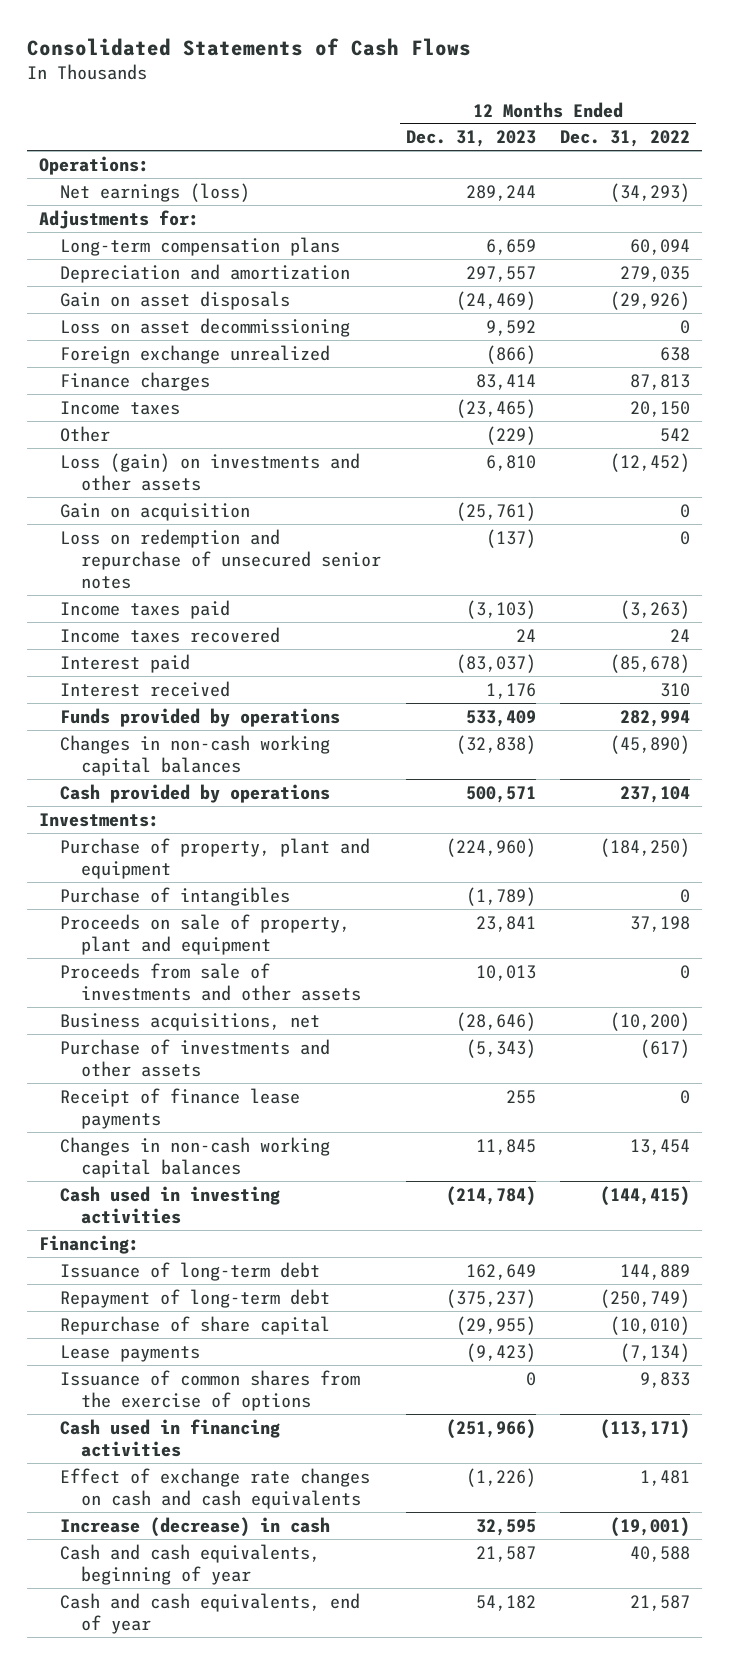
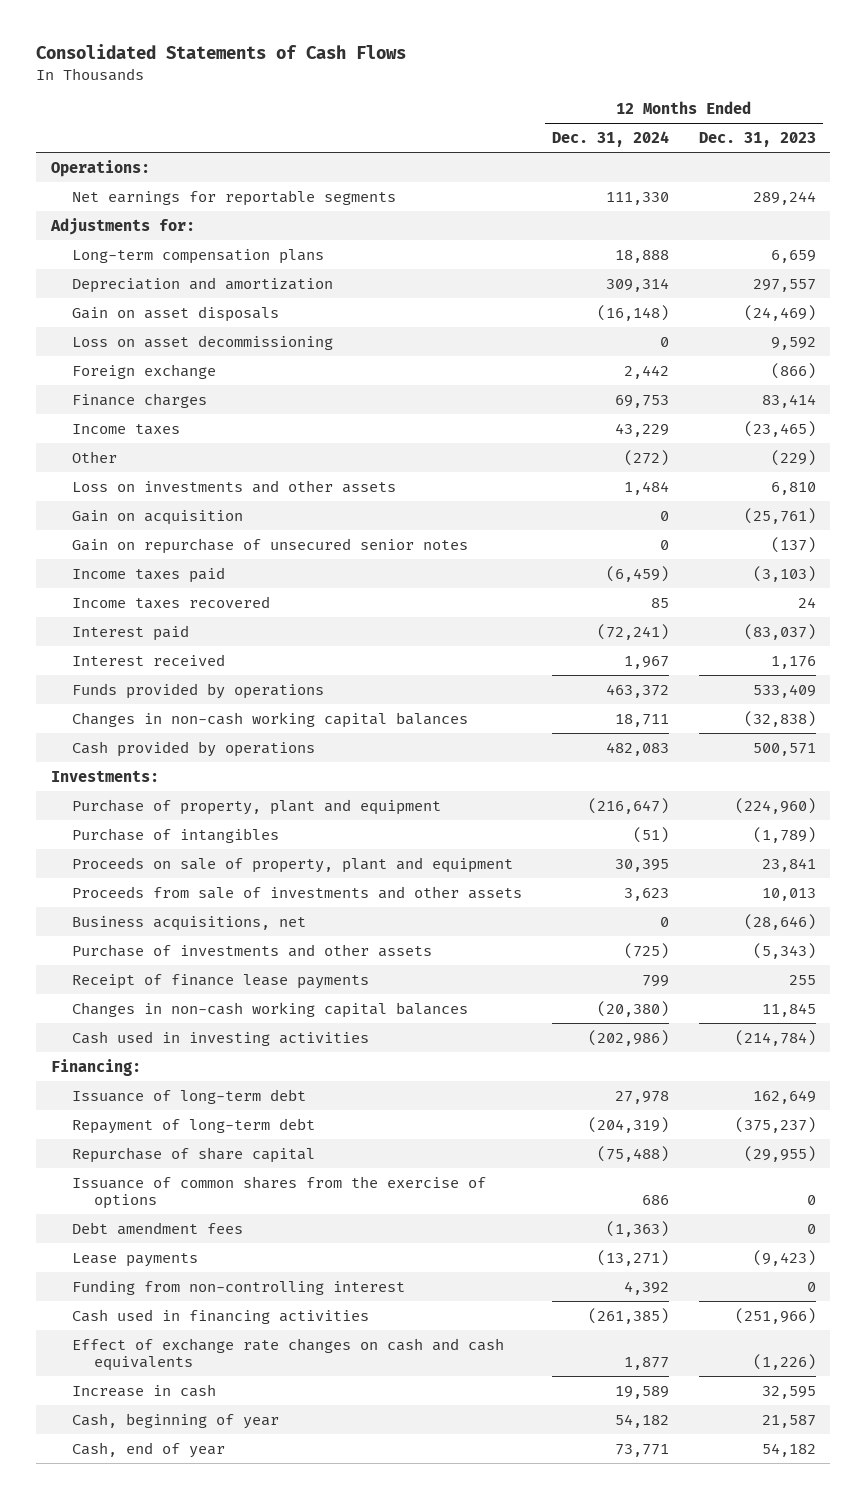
[559,130,690,148] Dec. 31, 2022 -> none
none -> [551,130,669,147] Dec. 31, 2024
[60,182,251,202] Net earnings (loss) -> [72,189,397,206] Net earnings for reportable segments
[60,344,331,364] Foreign exchange unrealized -> [72,363,217,379] Foreign exchange
[60,452,361,491] Loss (gain) on investments and other assets -> [72,479,397,493] Loss on investments and other assets
[60,528,382,590] Loss on redemption and repurchase of unsecured senior notes -> [72,537,469,554] Gain on repurchase of unsecured senior notes
none -> [72,1221,244,1235] Debt amendment fees
[60,1344,201,1362] Lease payments -> [72,1252,199,1267] Lease payments
none -> [72,1279,406,1295] Funding from non-controlling interest
[60,1516,331,1537] Increase (decrease) in cash -> [72,1383,217,1397] Increase in cash
[60,1543,321,1585] Cash and cash equivalents, beginning of year -> [72,1412,280,1429] Cash, beginning of year
[60,1592,361,1634] Cash and cash equivalents, end of year -> [72,1441,226,1458] Cash, end of year

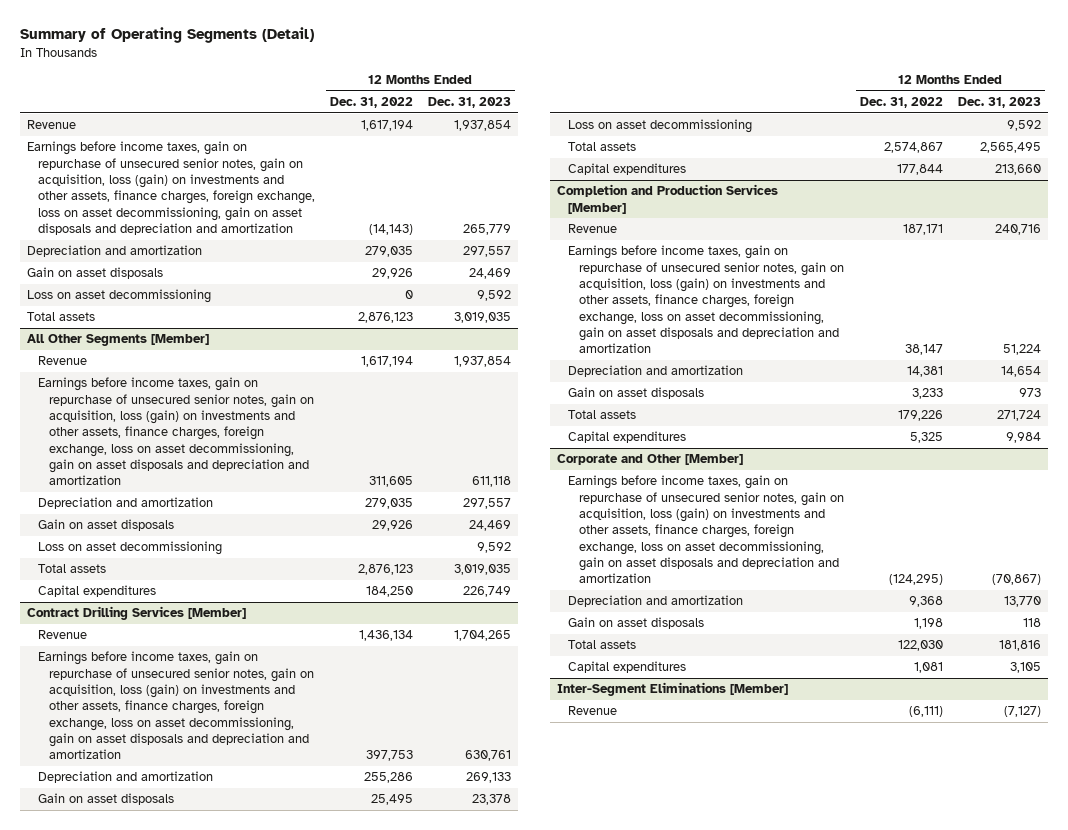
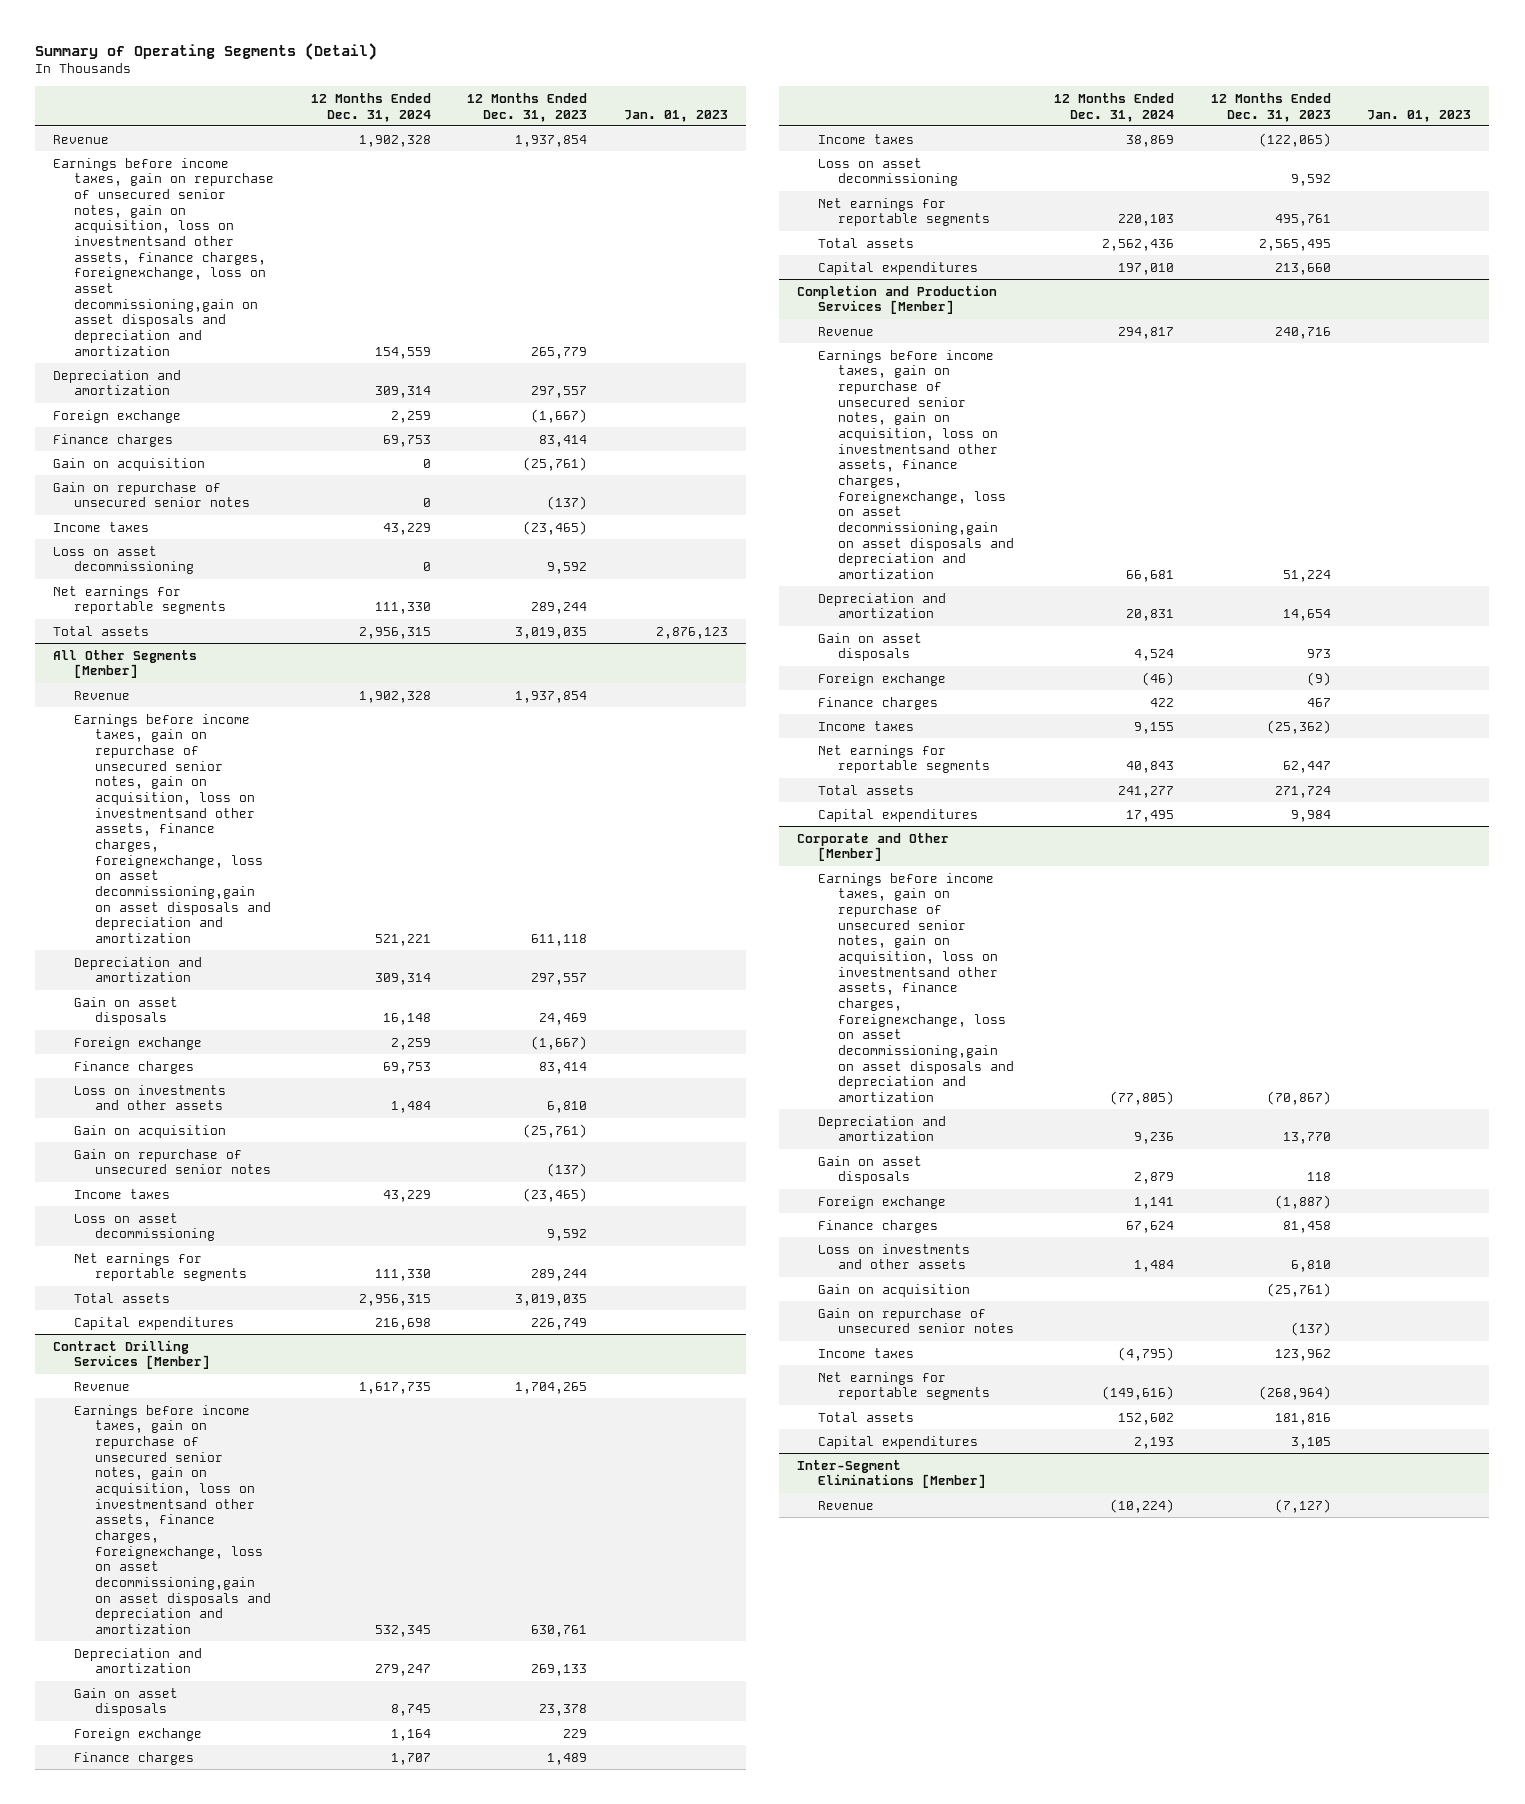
[330,97,414,109] Dec. 31, 2022 -> none
none -> [310,92,431,122] 12 Months Ended Dec. 31, 2024
none -> [623,109,728,122] Jan. 01, 2023
[27,141,316,235] Earnings before income taxes, gain on repurchase of unsecured senior notes, gain on acquisition, loss (gain) on investments and other assets, finance charges, foreign exchange, loss on asset decommissioning, gain on asset disposals and depreciation and amortization -> [53,157,275,356] Earnings before income taxes, gain on repurchase of unsecured senior notes, gain on acquisition, loss on investmentsand other assets, finance charges, foreignexchange, loss on asset decommissioning,gain on asset disposals and depreciation and amortization
[27,267,164,280] Gain on asset disposals -> none
none -> [53,409,182,423] Foreign exchange
none -> [53,433,174,447] Finance charges
none -> [53,457,206,471] Gain on acquisition
none -> [53,481,251,508] Gain on repurchase of unsecured senior notes
none -> [53,521,150,532] Income taxes
none -> [53,585,227,615] Net earnings for reportable segments
[38,377,315,486] Earnings before income taxes, gain on repurchase of unsecured senior notes, gain on acquisition, loss (gain) on investments and other assets, finance charges, foreign exchange, loss on asset decommissioning, gain on asset disposals and depreciation and amortization -> [74,713,271,944] Earnings before income taxes, gain on repurchase of unsecured senior notes, gain on acquisition, loss on investmentsand other assets, finance charges, foreignexchange, loss on asset decommissioning,gain on asset disposals and depreciation and amortization
none -> [74,1036,203,1050] Foreign exchange
none -> [74,1060,195,1074] Finance charges
none -> [74,1084,227,1111] Loss on investments and other assets
none -> [74,1124,227,1138] Gain on acquisition
none -> [74,1148,271,1175] Gain on repurchase of unsecured senior notes
none -> [74,1188,171,1199] Income taxes
none -> [74,1252,247,1282] Net earnings for reportable segments
[38,651,315,760] Earnings before income taxes, gain on repurchase of unsecured senior notes, gain on acquisition, loss (gain) on investments and other assets, finance charges, foreign exchange, loss on asset decommissioning, gain on asset disposals and depreciation and amortization -> [74,1404,271,1635] Earnings before income taxes, gain on repurchase of unsecured senior notes, gain on acquisition, loss on investmentsand other assets, finance charges, foreignexchange, loss on asset decommissioning,gain on asset disposals and depreciation and amortization
none -> [74,1727,203,1741] Foreign exchange
none -> [74,1751,195,1765] Finance charges
none -> [817,133,914,144] Income taxes
none -> [817,197,991,227] Net earnings for reportable segments
[568,245,845,354] Earnings before income taxes, gain on repurchase of unsecured senior notes, gain on acquisition, loss (gain) on investments and other assets, finance charges, foreign exchange, loss on asset decommissioning, gain on asset disposals and depreciation and amortization -> [817,349,1015,580] Earnings before income taxes, gain on repurchase of unsecured senior notes, gain on acquisition, loss on investmentsand other assets, finance charges, foreignexchange, loss on asset decommissioning,gain on asset disposals and depreciation and amortization
none -> [817,672,946,686] Foreign exchange
none -> [817,696,938,710] Finance charges
none -> [817,720,914,731] Income taxes
none -> [817,744,991,774] Net earnings for reportable segments
[568,475,845,584] Earnings before income taxes, gain on repurchase of unsecured senior notes, gain on acquisition, loss (gain) on investments and other assets, finance charges, foreign exchange, loss on asset decommissioning, gain on asset disposals and depreciation and amortization -> [817,872,1015,1103] Earnings before income taxes, gain on repurchase of unsecured senior notes, gain on acquisition, loss on investmentsand other assets, finance charges, foreignexchange, loss on asset decommissioning,gain on asset disposals and depreciation and amortization
none -> [817,1195,946,1209] Foreign exchange
none -> [817,1219,938,1233] Finance charges
none -> [817,1243,970,1270] Loss on investments and other assets
none -> [817,1283,970,1297] Gain on acquisition
none -> [817,1307,1015,1334] Gain on repurchase of unsecured senior notes
none -> [817,1347,914,1358] Income taxes
none -> [817,1371,991,1401] Net earnings for reportable segments

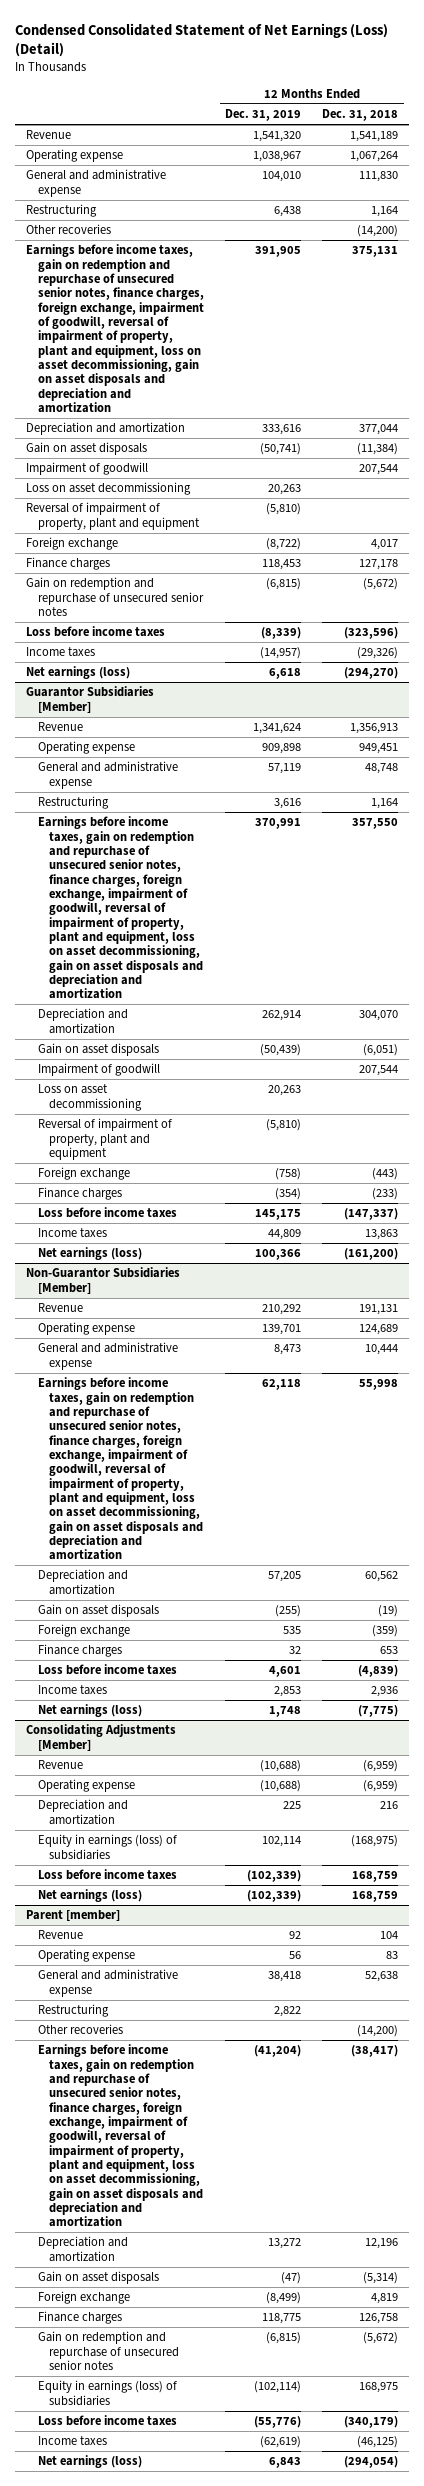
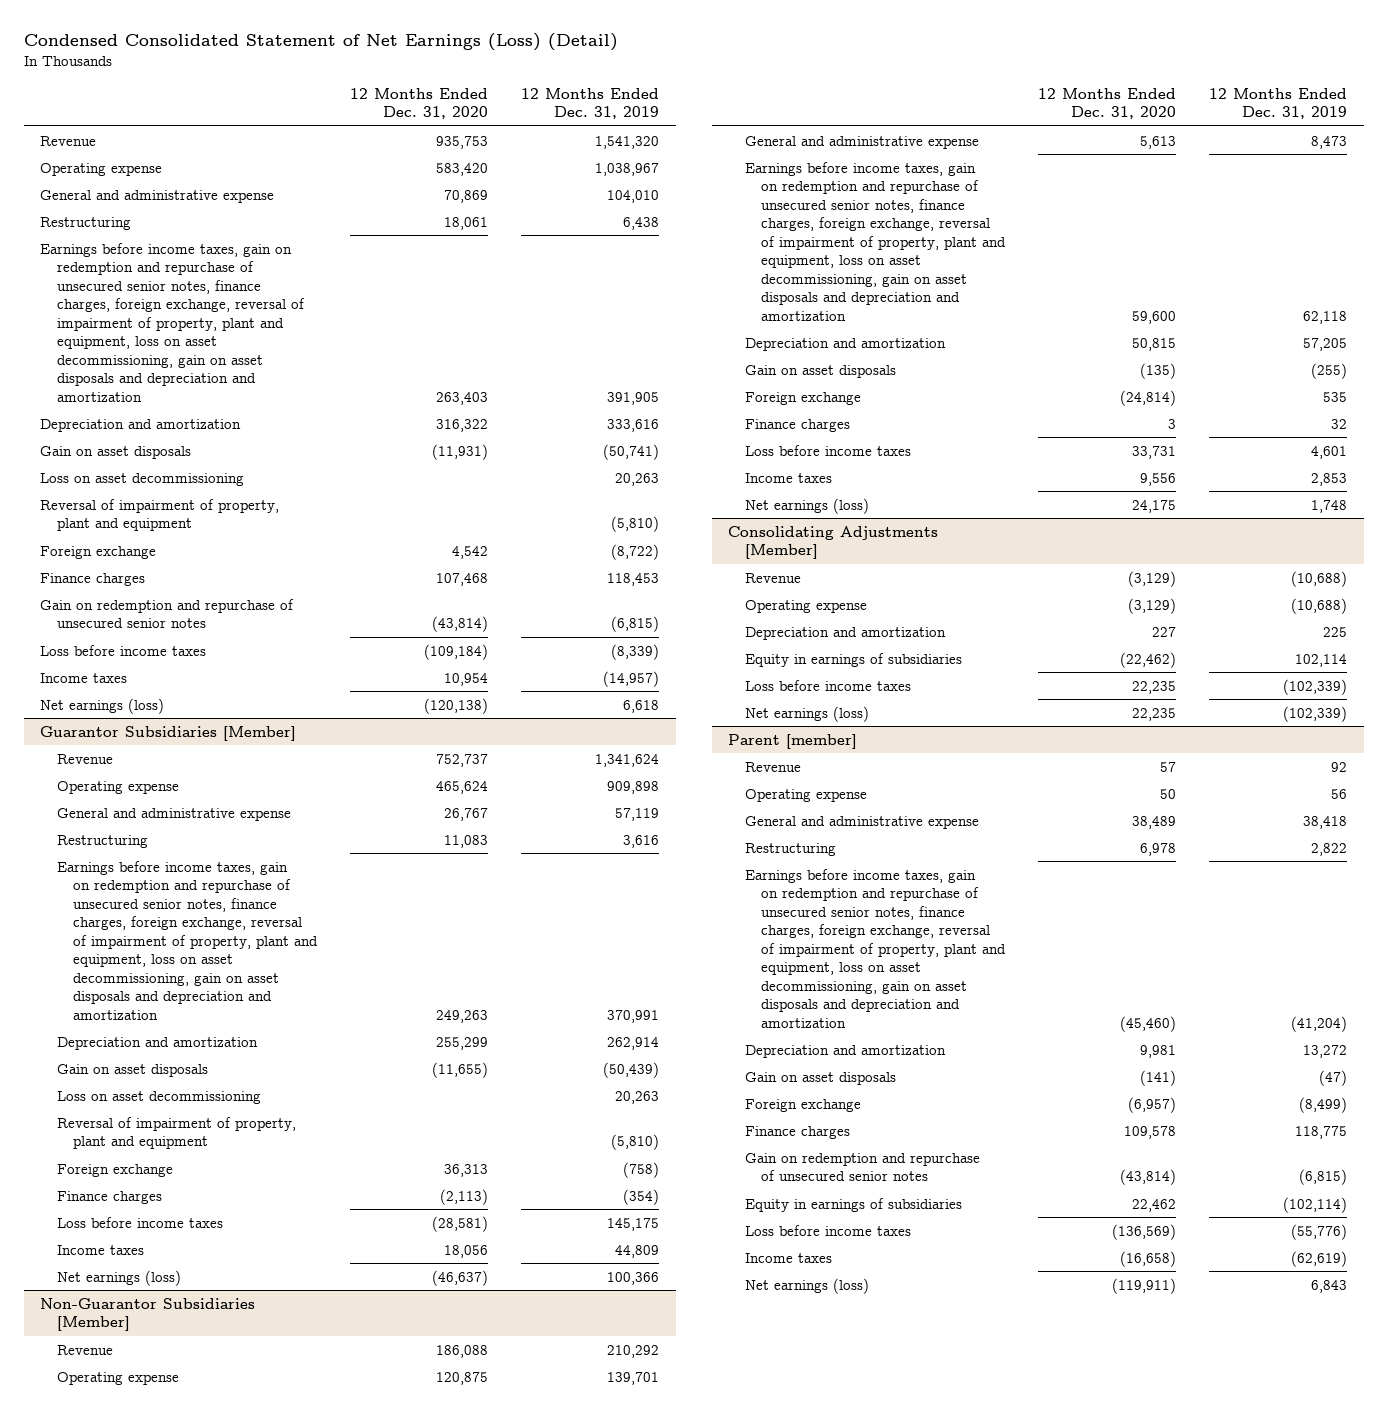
[322,109,399,122] Dec. 31, 2018 -> none
none -> [349,87,488,120] 12 Months Ended Dec. 31, 2020
[26,224,112,235] Other recoveries -> none
[26,244,204,413] Earnings before income taxes, gain on redemption and repurchase of unsecured senior notes, finance charges, foreign exchange, impairment of goodwill, reversal of impairment of property, plant and equipment, loss on asset decommissioning, gain on asset disposals and depreciation and amortization -> [40,242,305,402] Earnings before income taxes, gain on redemption and repurchase of unsecured senior notes, finance charges, foreign exchange, reversal of impairment of property, plant and equipment, loss on asset decommissioning, gain on asset disposals and depreciation and amortization
[26,462,149,476] Impairment of goodwill -> none
[37,816,204,1000] Earnings before income taxes, gain on redemption and repurchase of unsecured senior notes, finance charges, foreign exchange, impairment of goodwill, reversal of impairment of property, plant and equipment, loss on asset decommissioning, gain on asset disposals and depreciation and amortization -> [56,860,318,1020] Earnings before income taxes, gain on redemption and repurchase of unsecured senior notes, finance charges, foreign exchange, reversal of impairment of property, plant and equipment, loss on asset decommissioning, gain on asset disposals and depreciation and amortization
[37,1063,160,1077] Impairment of goodwill -> none
[37,1377,204,1561] Earnings before income taxes, gain on redemption and repurchase of unsecured senior notes, finance charges, foreign exchange, impairment of goodwill, reversal of impairment of property, plant and equipment, loss on asset decommissioning, gain on asset disposals and depreciation and amortization -> [744,161,1006,321] Earnings before income taxes, gain on redemption and repurchase of unsecured senior notes, finance charges, foreign exchange, reversal of impairment of property, plant and equipment, loss on asset decommissioning, gain on asset disposals and depreciation and amortization
[37,1834,177,1860] Equity in earnings (loss) of subsidiaries -> [744,652,962,667] Equity in earnings of subsidiaries
[37,2024,123,2035] Other recoveries -> none
[37,2044,204,2228] Earnings before income taxes, gain on redemption and repurchase of unsecured senior notes, finance charges, foreign exchange, impairment of goodwill, reversal of impairment of property, plant and equipment, loss on asset decommissioning, gain on asset disposals and depreciation and amortization -> [744,868,1006,1028] Earnings before income taxes, gain on redemption and repurchase of unsecured senior notes, finance charges, foreign exchange, reversal of impairment of property, plant and equipment, loss on asset decommissioning, gain on asset disposals and depreciation and amortization
[37,2380,177,2406] Equity in earnings (loss) of subsidiaries -> [744,1197,962,1212] Equity in earnings of subsidiaries

